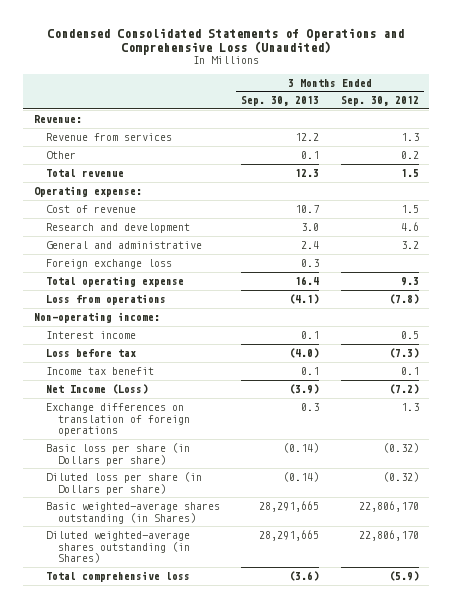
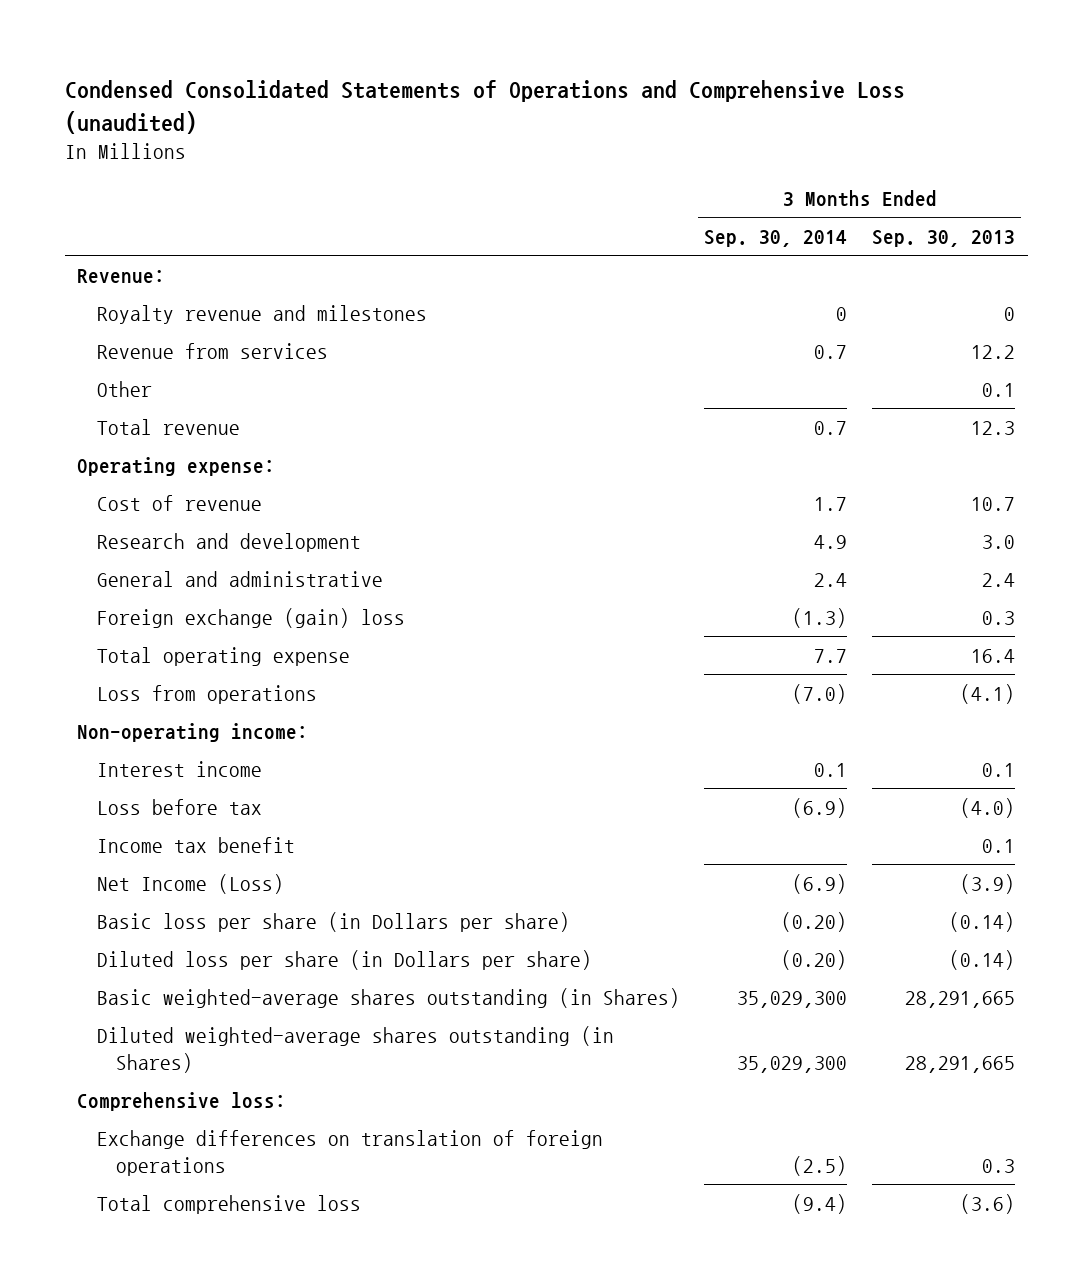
[47,27,405,55] Condensed Consolidated Statements of Operations and Comprehensive Loss (Unaudited) -> [64,80,905,134] Condensed Consolidated Statements of Operations and Comprehensive Loss (unaudited)
[340,96,419,107] Sep. 30, 2012 -> none
none -> [704,229,848,247] Sep. 30, 2014
none -> [96,304,427,324] Royalty revenue and milestones
[46,259,173,270] Foreign exchange loss -> [96,607,405,628] Foreign exchange (gain) loss
none -> [77,1091,287,1111] Comprehensive loss:
[46,403,191,437] Exchange differences on translation of foreign operations -> [96,1129,603,1176] Exchange differences on translation of foreign operations

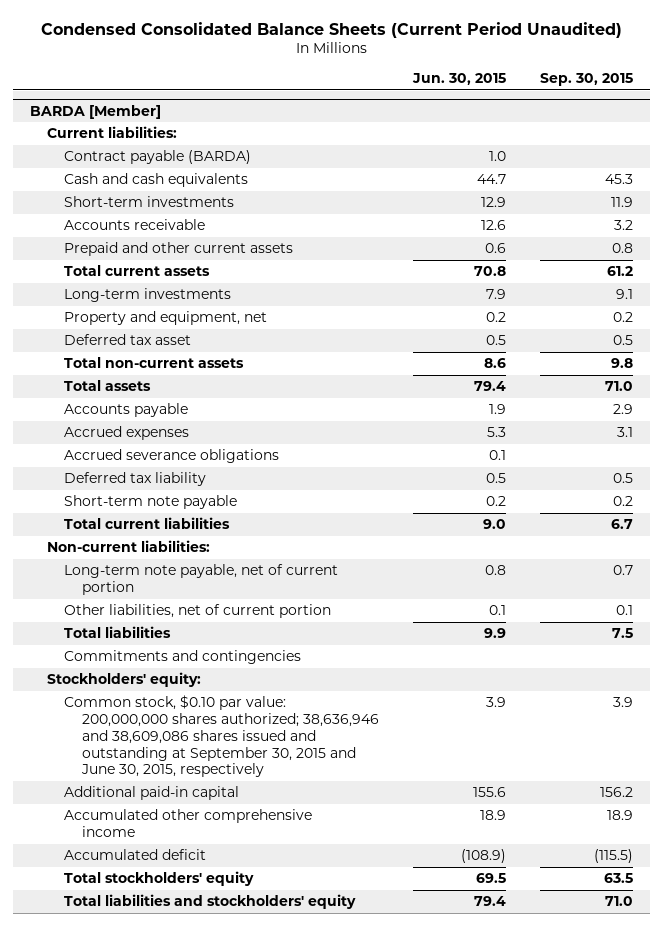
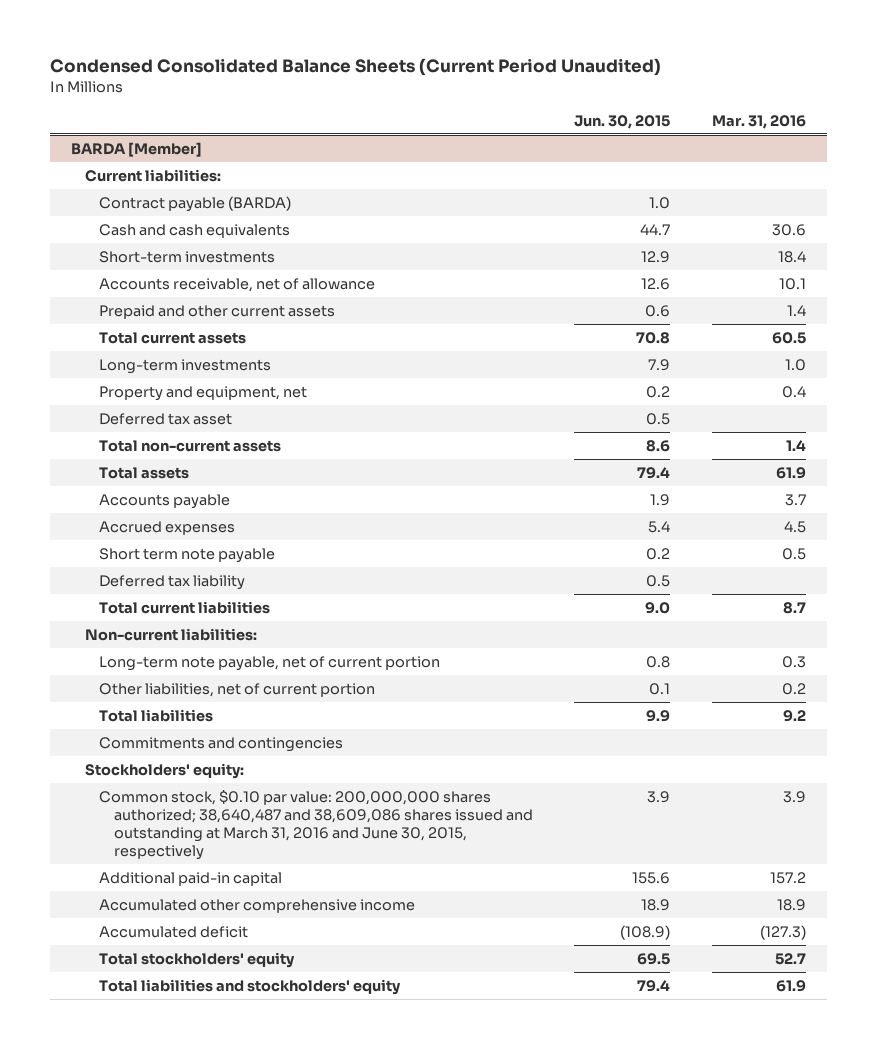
[539,73,633,87] Sep. 30, 2015 -> none
none -> [712,114,807,129] Mar. 31, 2016
[64,219,206,231] Accounts receivable -> [99,277,376,292] Accounts receivable, net of allowance
[64,449,280,464] Accrued severance obligations -> none
[486,427,506,438] 5.3 -> [648,520,671,533] 5.4
none -> [99,547,276,563] Short term note payable
[64,495,238,510] Short-term note payable -> none
[64,695,379,778] Common stock, $0.10 par value: 200,000,000 shares authorized; 38,636,946 and 38,609,086 shares issued and outstanding at September 30, 2015 and June 30, 2015, respectively -> [99,789,533,861] Common stock, $0.10 par value: 200,000,000 shares authorized; 38,640,487 and 38,609,086 shares issued and outstanding at March 31, 2016 and June 30, 2015, respectively

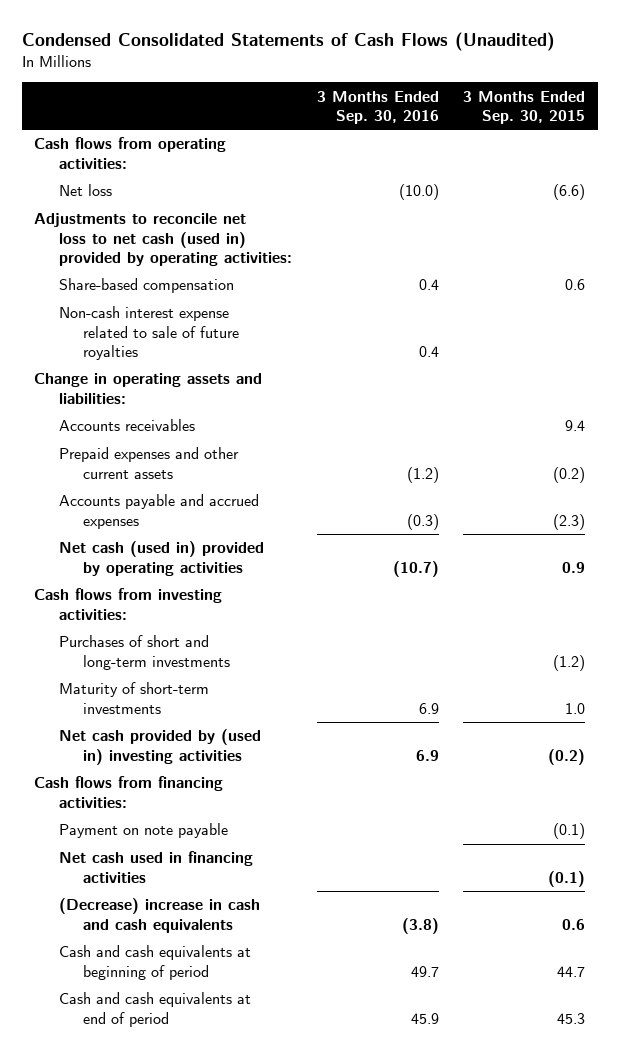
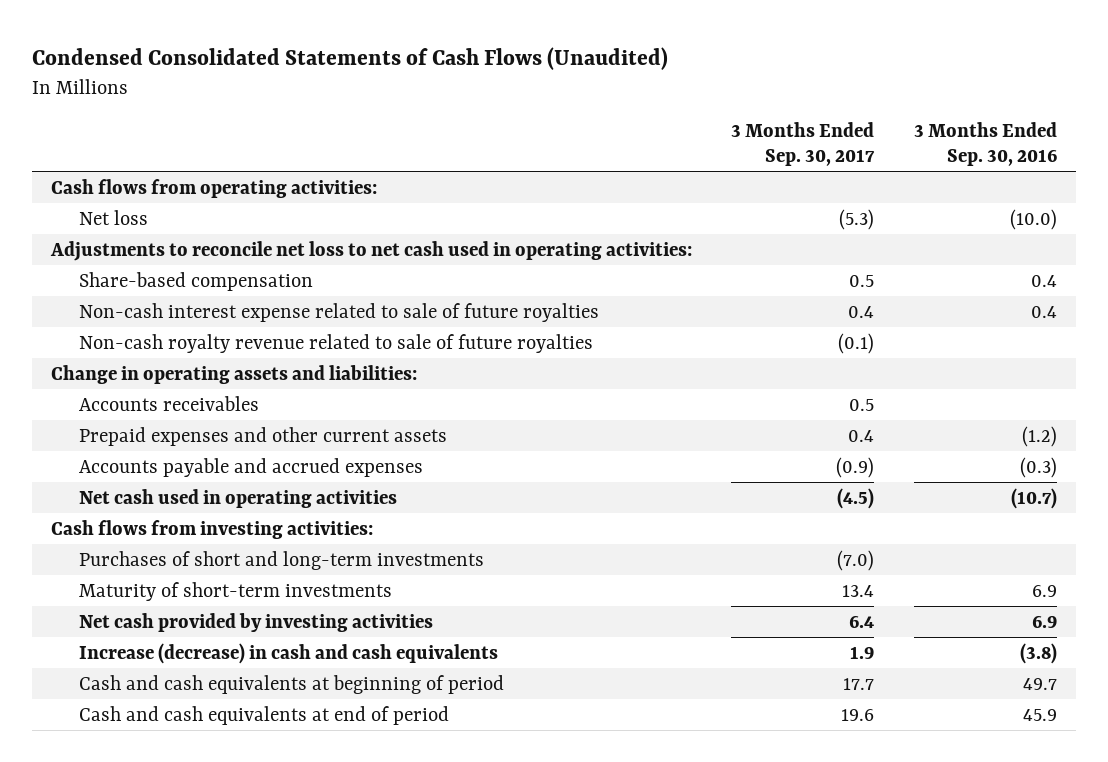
[463,90,586,125] 3 Months Ended Sep. 30, 2015 -> none
none -> [731,121,876,166] 3 Months Ended Sep. 30, 2017
[34,213,292,267] Adjustments to reconcile net loss to net cash (used in) provided by operating activities: -> [50,240,693,261] Adjustments to reconcile net loss to net cash used in operating activities:
none -> [79,333,594,353] Non-cash royalty revenue related to sale of future royalties
[58,541,264,576] Net cash (used in) provided by operating activities -> [79,488,398,508] Net cash used in operating activities
[34,776,224,808] Cash flows from financing activities: -> none
[58,823,228,839] Payment on note payable -> none
[58,851,253,883] Net cash used in financing activities -> none
[58,729,261,765] Net cash provided by (used in) investing activities -> [79,612,434,632] Net cash provided by investing activities
[58,898,260,933] (Decrease) increase in cash and cash equivalents -> [79,642,499,664] Increase (decrease) in cash and cash equivalents

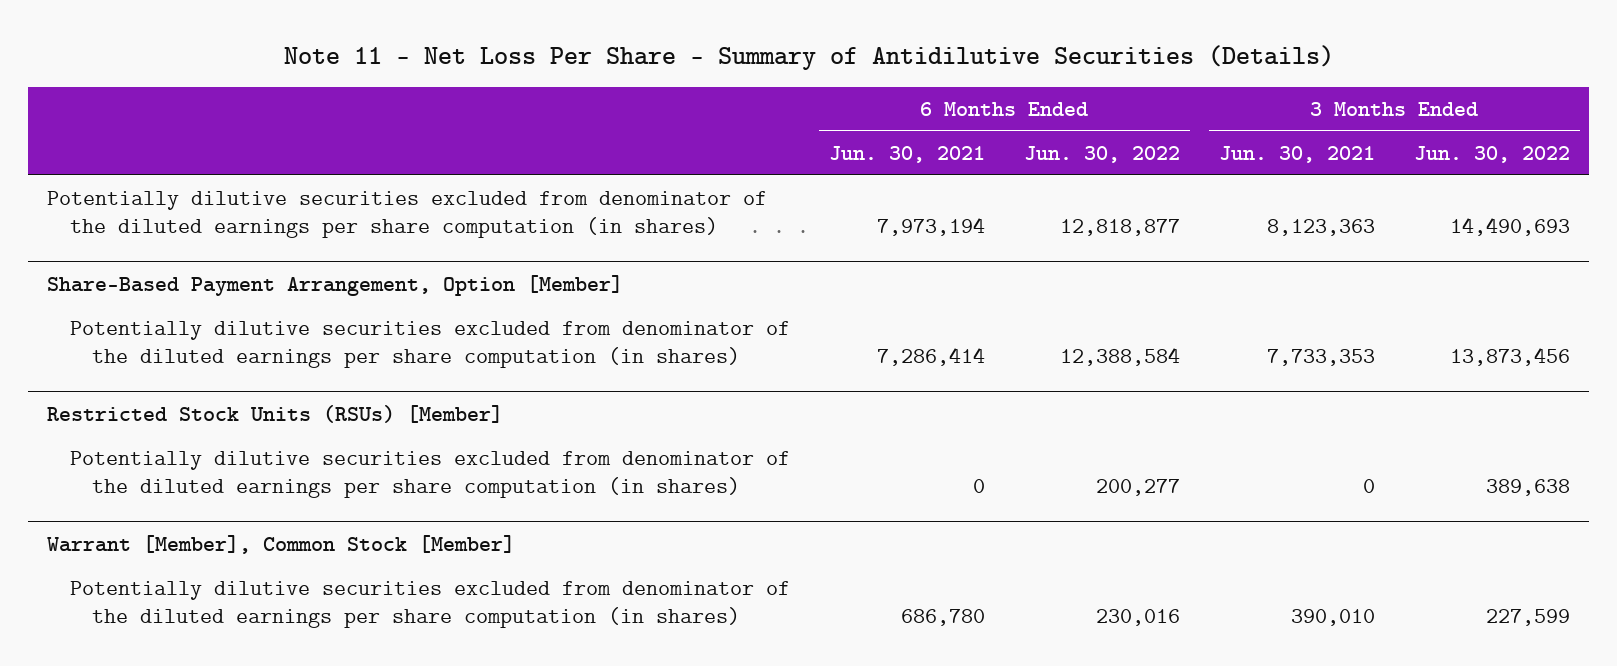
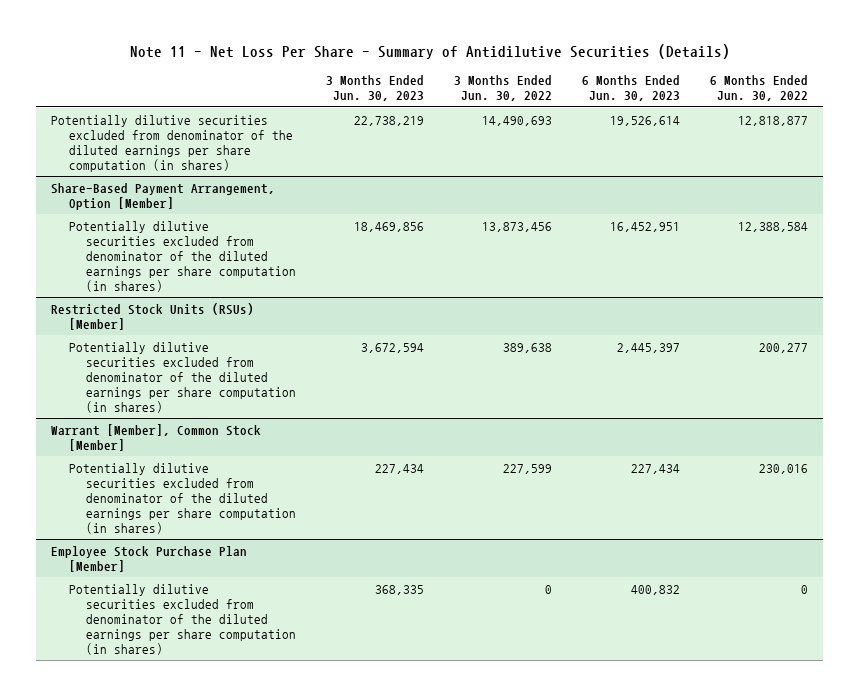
[828,145,985,163] Jun. 30, 2021 -> none
[1218,145,1375,163] Jun. 30, 2021 -> none
none -> [326,75,425,102] 3 Months Ended Jun. 30, 2023
none -> [581,75,680,102] 6 Months Ended Jun. 30, 2023
none -> [51,545,248,572] Employee Stock Purchase Plan [Member]
none -> [68,583,297,655] Potentially dilutive securities excluded from denominator of the diluted earnings per share computation (in shares)

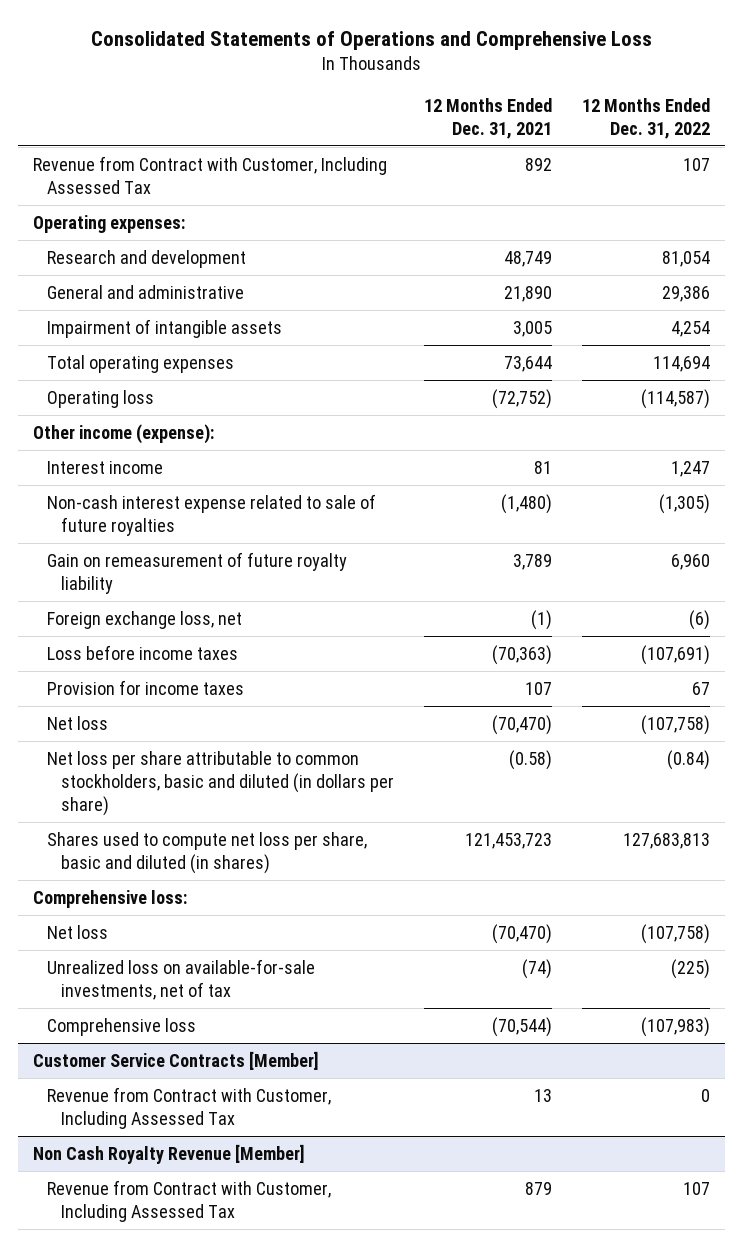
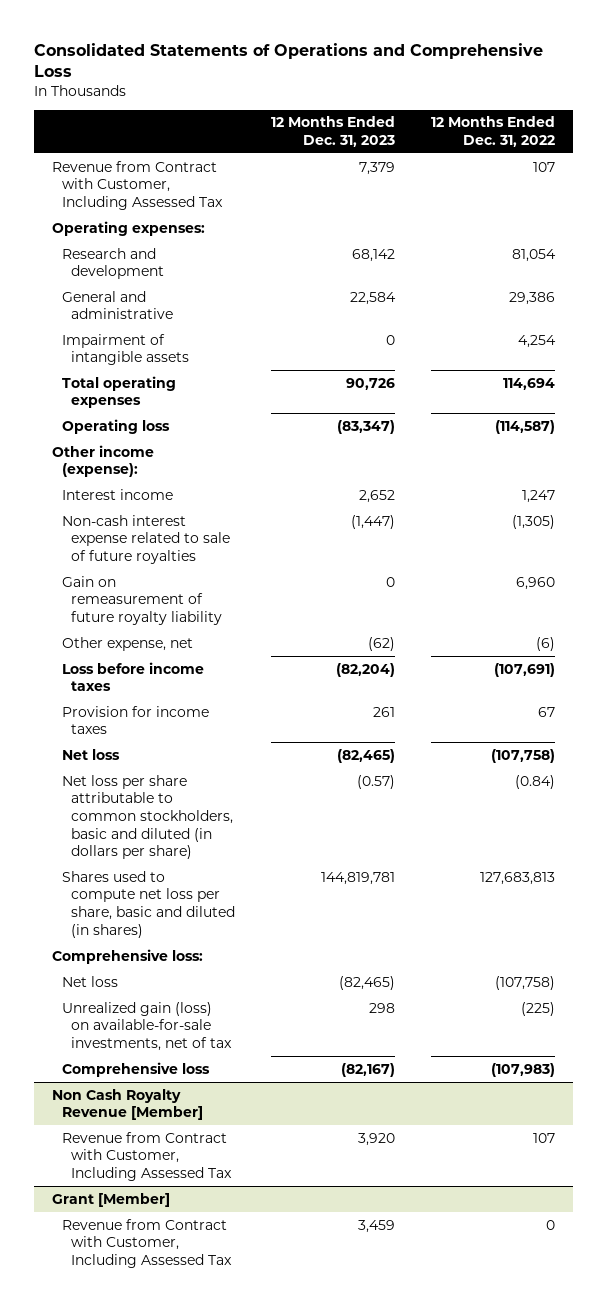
[423,97,552,139] 12 Months Ended Dec. 31, 2021 -> none
none -> [271,116,396,147] 12 Months Ended Dec. 31, 2023
[47,610,243,629] Foreign exchange loss, net -> [61,636,193,651] Other expense, net
[47,958,316,1000] Unrealized loss on available-for-sale investments, net of tax -> [61,1001,233,1051] Unrealized gain (loss) on available-for-sale investments, net of tax
[33,1050,320,1070] Customer Service Contracts [Member] -> none
[47,1086,332,1129] Revenue from Contract with Customer, Including Assessed Tax -> none
none -> [52,1192,171,1207] Grant [Member]
none -> [61,1218,233,1268] Revenue from Contract with Customer, Including Assessed Tax

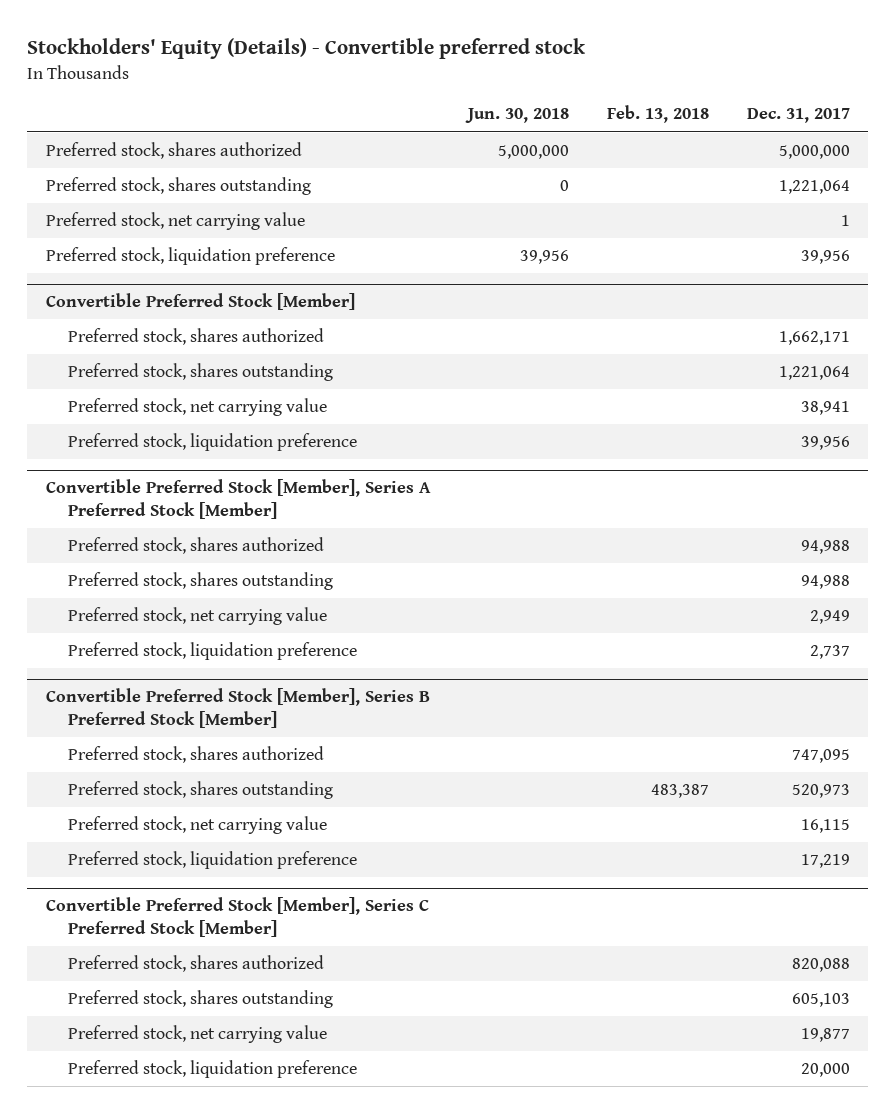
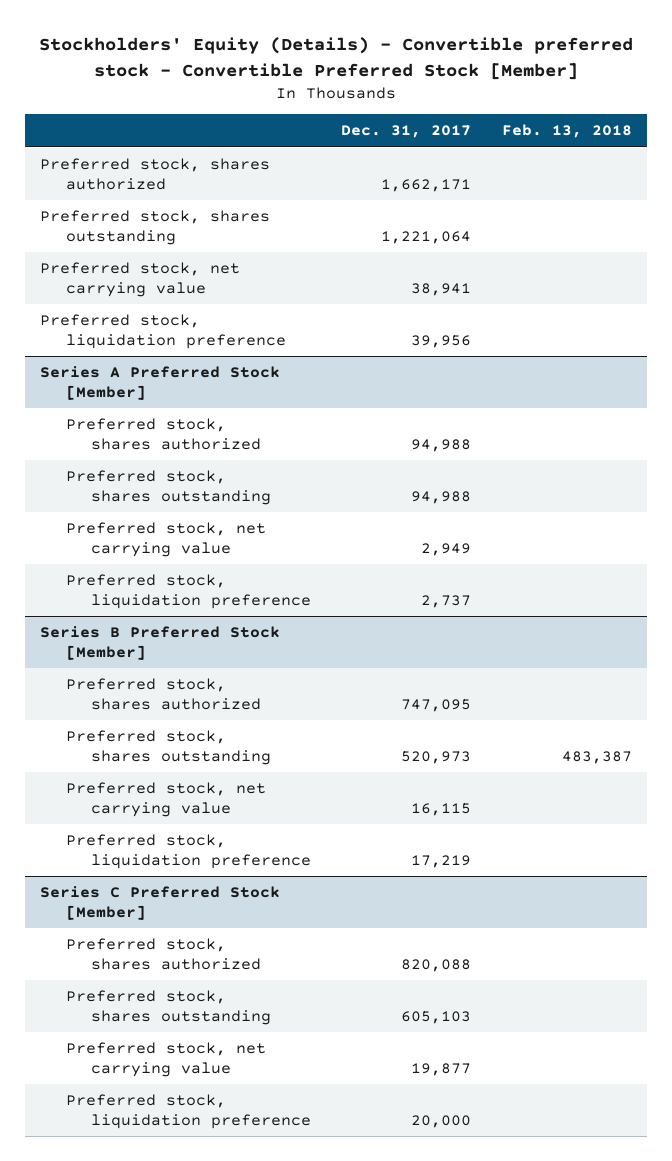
[26,38,586,60] Stockholders' Equity (Details) - Convertible preferred stock -> [38,37,633,80] Stockholders' Equity (Details) - Convertible preferred stock - Convertible Preferred Stock [Member]
[465,108,570,124] Jun. 30, 2018 -> none
[45,142,302,160] Preferred stock, shares authorized -> none
[45,177,311,196] Preferred stock, shares outstanding -> none
[45,212,305,231] Preferred stock, net carrying value -> none
[45,247,335,266] Preferred stock, liquidation preference -> none
[45,293,355,311] Convertible Preferred Stock [Member] -> none
[45,479,431,519] Convertible Preferred Stock [Member], Series A Preferred Stock [Member] -> [40,366,281,400] Series A Preferred Stock [Member]
[45,688,430,728] Convertible Preferred Stock [Member], Series B Preferred Stock [Member] -> [40,626,281,660] Series B Preferred Stock [Member]
[45,897,429,937] Convertible Preferred Stock [Member], Series C Preferred Stock [Member] -> [40,886,281,920] Series C Preferred Stock [Member]

